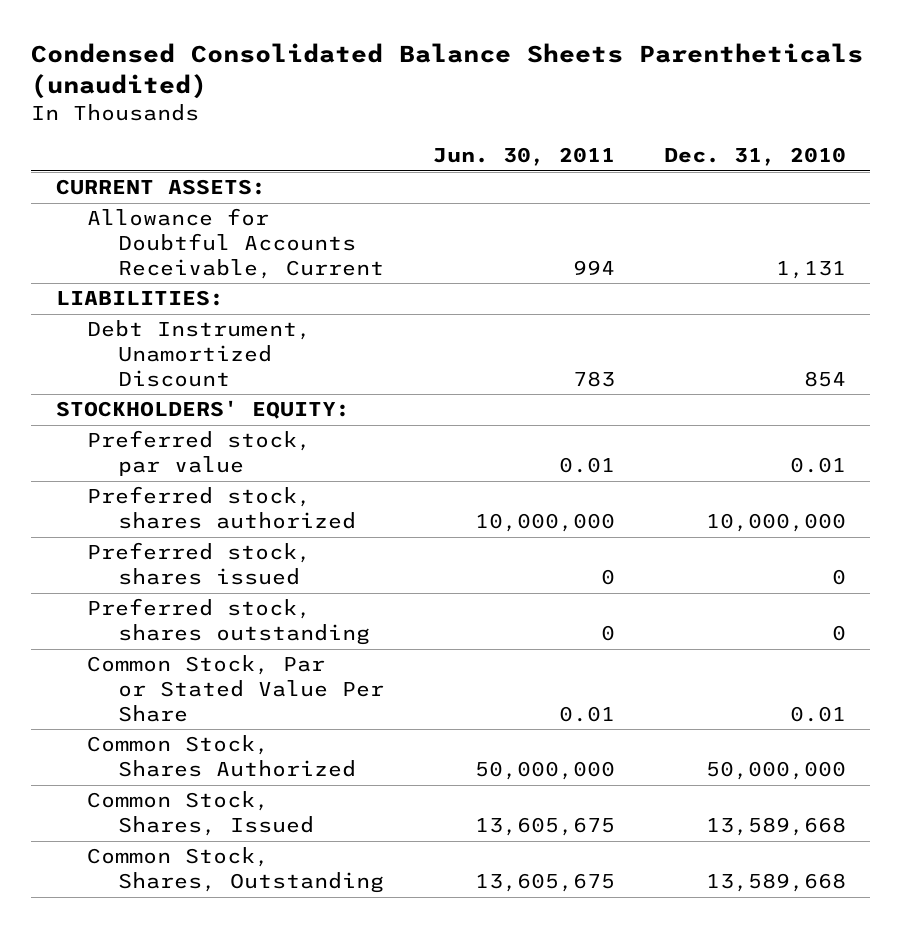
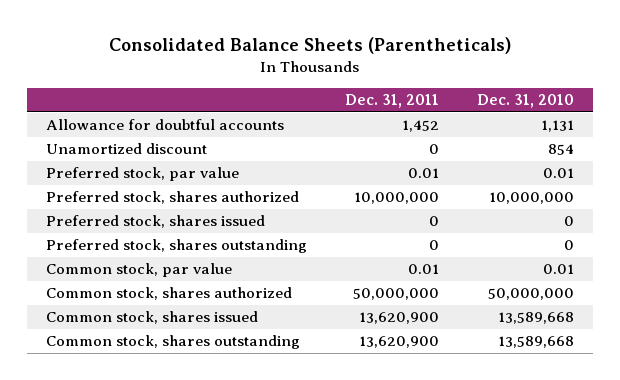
[31,43,864,100] Condensed Consolidated Balance Sheets Parentheticals (unaudited) -> [109,37,512,55] Consolidated Balance Sheets (Parentheticals)
[432,147,615,167] Jun. 30, 2011 -> none
none -> [345,94,440,109] Dec. 31, 2011
[55,179,266,196] CURRENT ASSETS: -> none
[55,290,224,307] LIABILITIES: -> none
[55,400,350,420] STOCKHOLDERS' EQUITY: -> none
[86,208,384,279] Allowance for Doubtful Accounts Receivable, Current -> [46,119,285,131] Allowance for doubtful accounts
[86,320,311,387] Debt Instrument, Unamortized Discount -> [46,143,208,155] Unamortized discount
[86,655,384,722] Common Stock, Par or Stated Value Per Share -> [46,263,233,278] Common stock, par value
[86,735,356,778] Common Stock, Shares Authorized -> [46,287,293,301] Common stock, shares authorized
[86,791,314,837] Common Stock, Shares, Issued -> [46,311,259,325] Common stock, shares issued
[86,847,384,894] Common Stock, Shares, Outstanding -> [46,335,301,350] Common stock, shares outstanding

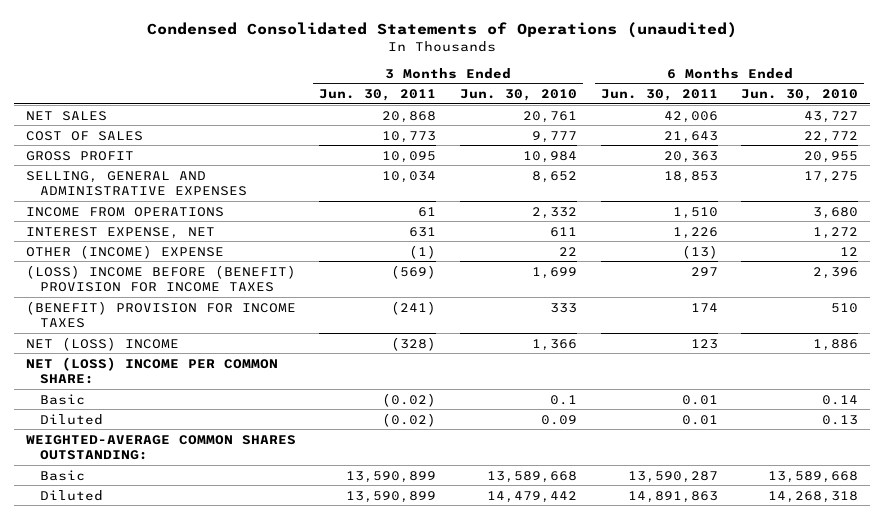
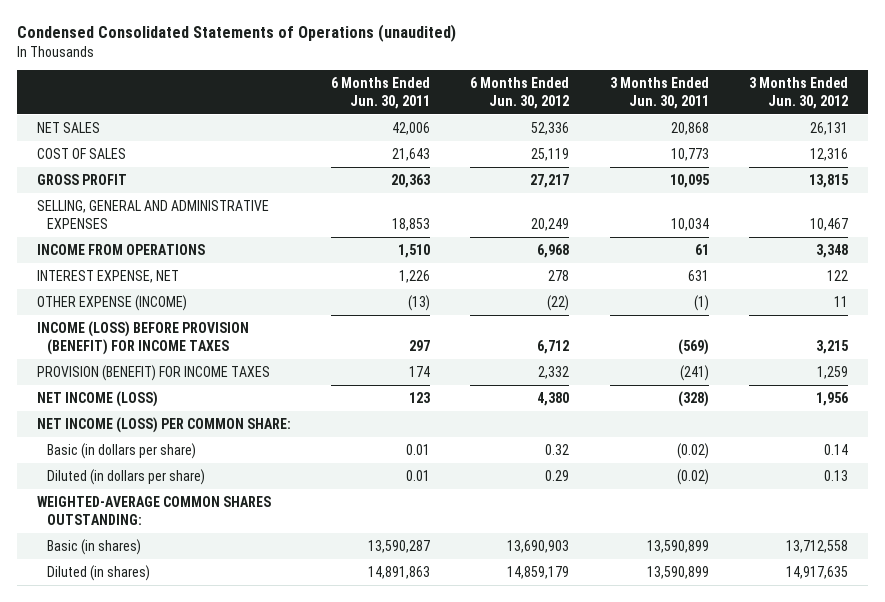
[460,89,578,102] Jun. 30, 2010 -> none
[741,89,859,102] Jun. 30, 2010 -> none
none -> [470,77,570,109] 6 Months Ended Jun. 30, 2012
none -> [749,77,849,109] 3 Months Ended Jun. 30, 2012
[25,244,224,259] OTHER (INCOME) EXPENSE -> [36,294,187,311] OTHER EXPENSE (INCOME)
[25,264,296,293] (LOSS) INCOME BEFORE (BENEFIT) PROVISION FOR INCOME TAXES -> [36,320,249,355] INCOME (LOSS) BEFORE PROVISION (BENEFIT) FOR INCOME TAXES
[25,300,296,329] (BENEFIT) PROVISION FOR INCOME TAXES -> [36,364,270,381] PROVISION (BENEFIT) FOR INCOME TAXES
[25,336,179,351] NET (LOSS) INCOME -> [36,390,158,407] NET INCOME (LOSS)
[25,356,278,385] NET (LOSS) INCOME PER COMMON SHARE: -> [36,416,291,433] NET INCOME (LOSS) PER COMMON SHARE:
[40,393,86,405] Basic -> [46,442,196,459] Basic (in dollars per share)
[40,413,104,425] Diluted -> [46,468,205,485] Diluted (in dollars per share)
[40,469,86,481] Basic -> [46,538,141,555] Basic (in shares)
[40,489,104,501] Diluted -> [46,564,150,581] Diluted (in shares)

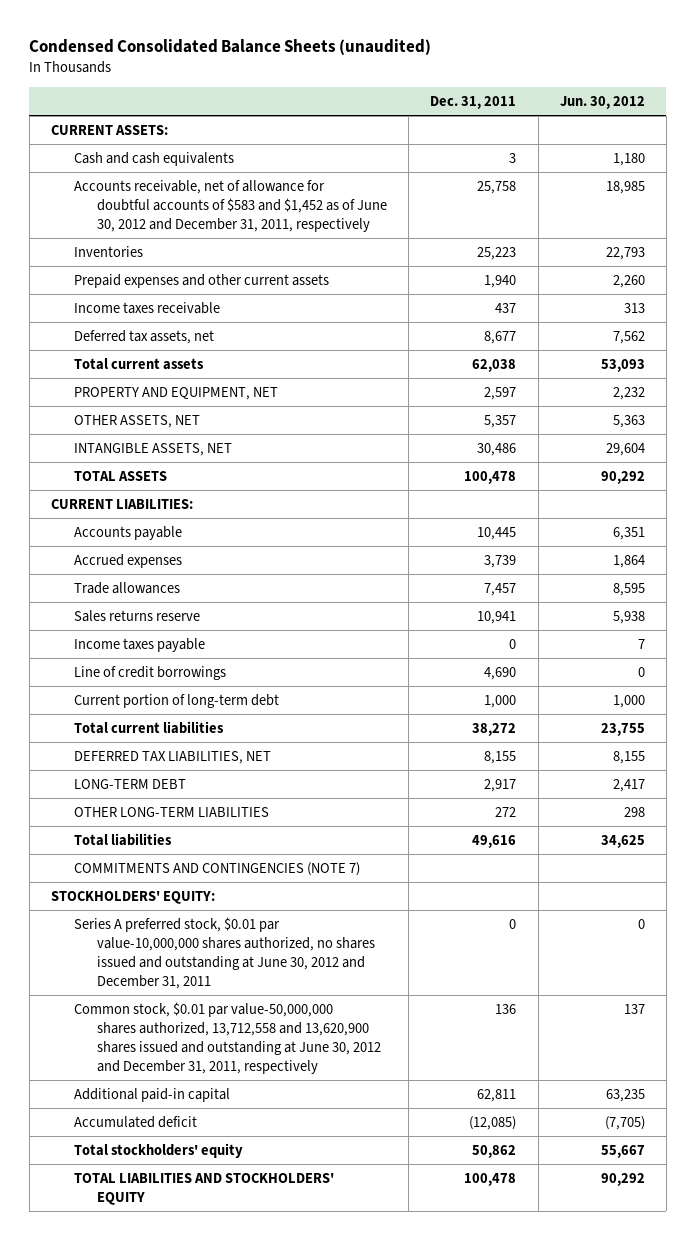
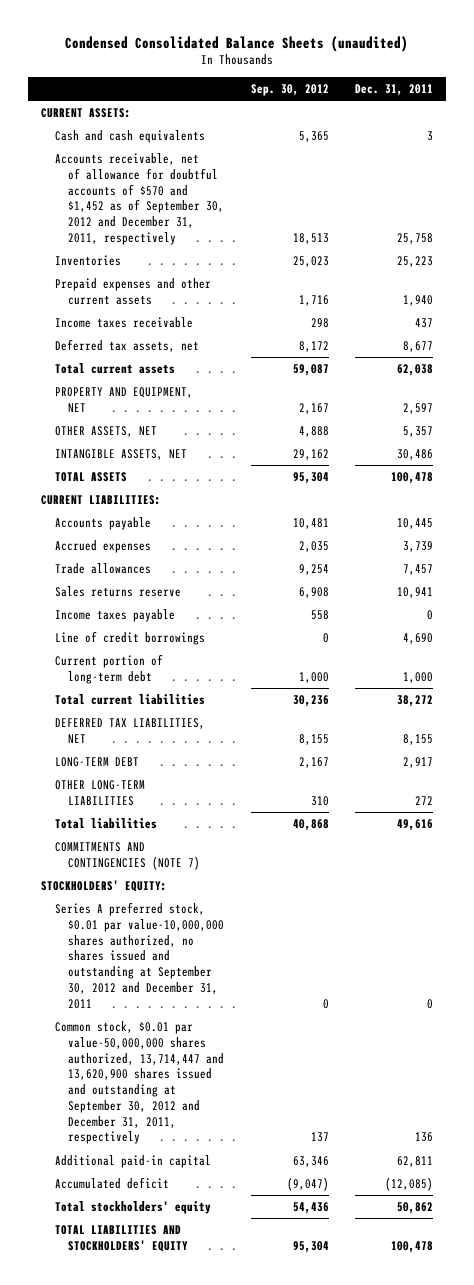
[559,95,645,109] Jun. 30, 2012 -> none
none -> [250,84,329,97] Sep. 30, 2012
[73,180,387,232] Accounts receivable, net of allowance for doubtful accounts of $583 and $1,452 as of June 30, 2012 and December 31, 2011, respectively -> [54,153,225,245] Accounts receivable, net of allowance for doubtful accounts of $570 and $1,452 as of September 30, 2012 and December 31, 2011, respectively
[73,917,375,989] Series A preferred stock, $0.01 par value-10,000,000 shares authorized, no shares issued and outstanding at June 30, 2012 and December 31, 2011 -> [54,902,225,1009] Series A preferred stock, $0.01 par value-10,000,000 shares authorized, no shares issued and outstanding at September 30, 2012 and December 31, 2011
[73,1002,381,1074] Common stock, $0.01 par value-50,000,000 shares authorized, 13,712,558 and 13,620,900 shares issued and outstanding at June 30, 2012 and December 31, 2011, respectively -> [54,1021,225,1145] Common stock, $0.01 par value-50,000,000 shares authorized, 13,714,447 and 13,620,900 shares issued and outstanding at September 30, 2012 and December 31, 2011, respectively

